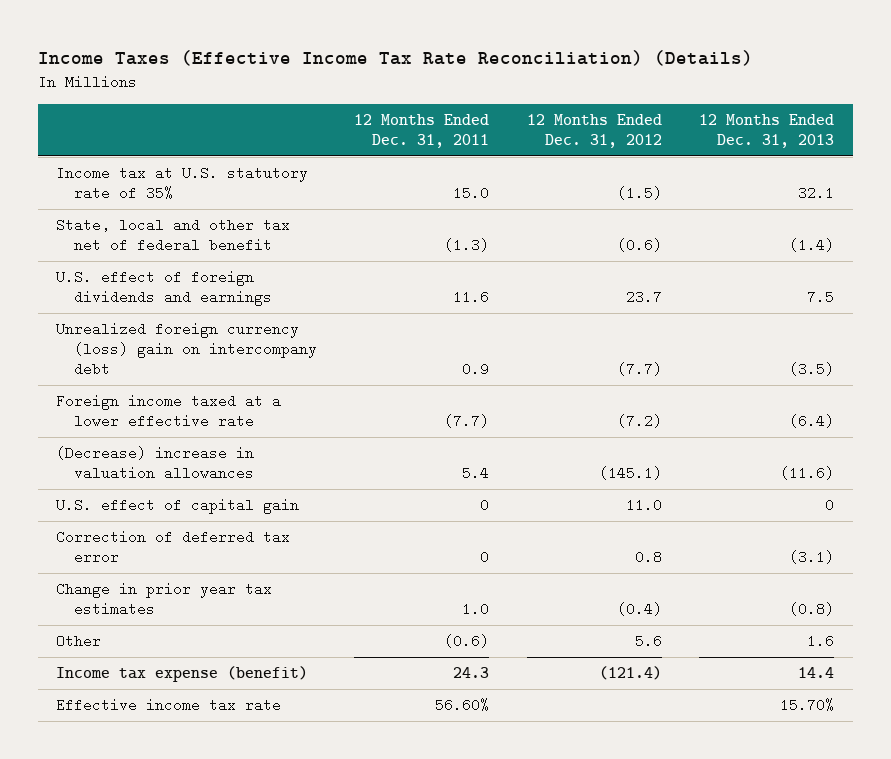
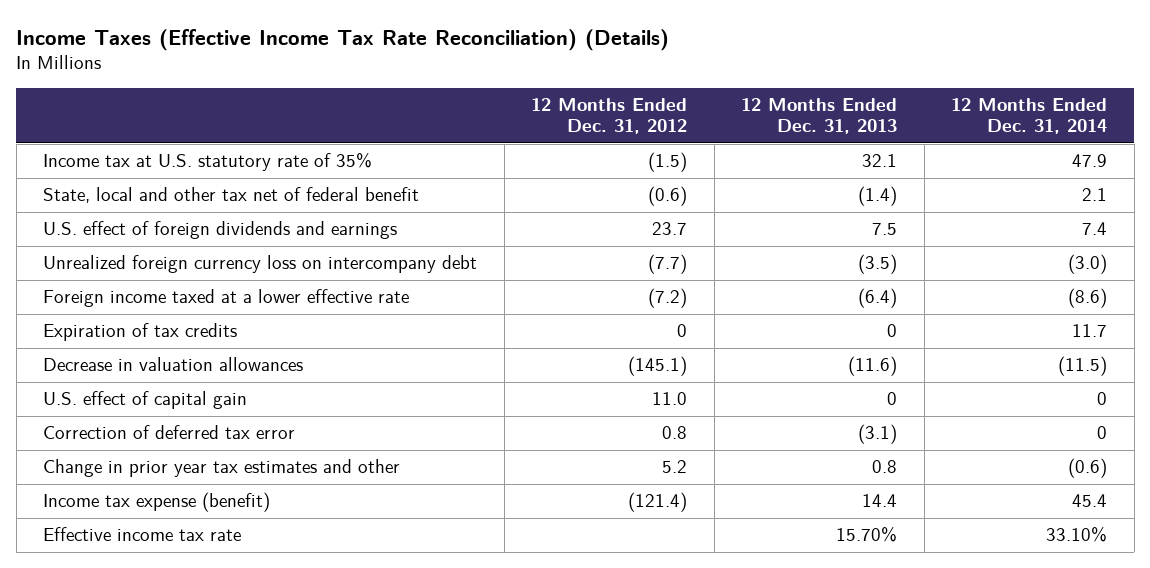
[354,114,490,149] 12 Months Ended Dec. 31, 2011 -> none
none -> [951,97,1108,135] 12 Months Ended Dec. 31, 2014
[56,321,318,377] Unrealized foreign currency (loss) gain on intercompany debt -> [43,255,478,274] Unrealized foreign currency loss on intercompany debt
none -> [43,323,238,342] Expiration of tax credits
[56,445,255,481] (Decrease) increase in valuation allowances -> [43,357,304,372] Decrease in valuation allowances
[56,633,102,648] Other -> none
[56,581,273,617] Change in prior year tax estimates -> [43,459,401,478] Change in prior year tax estimates and other
[616,602,662,617] (0.4) -> [662,460,688,474] 5.2
[789,602,835,617] (0.8) -> [872,460,898,474] 0.8

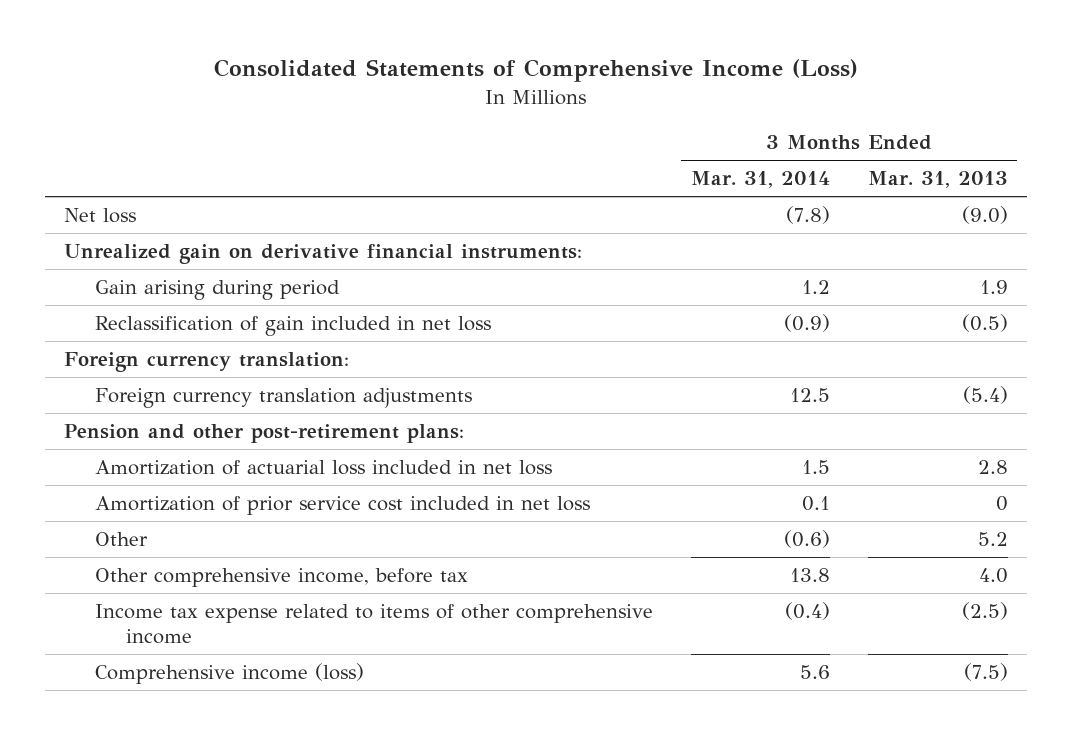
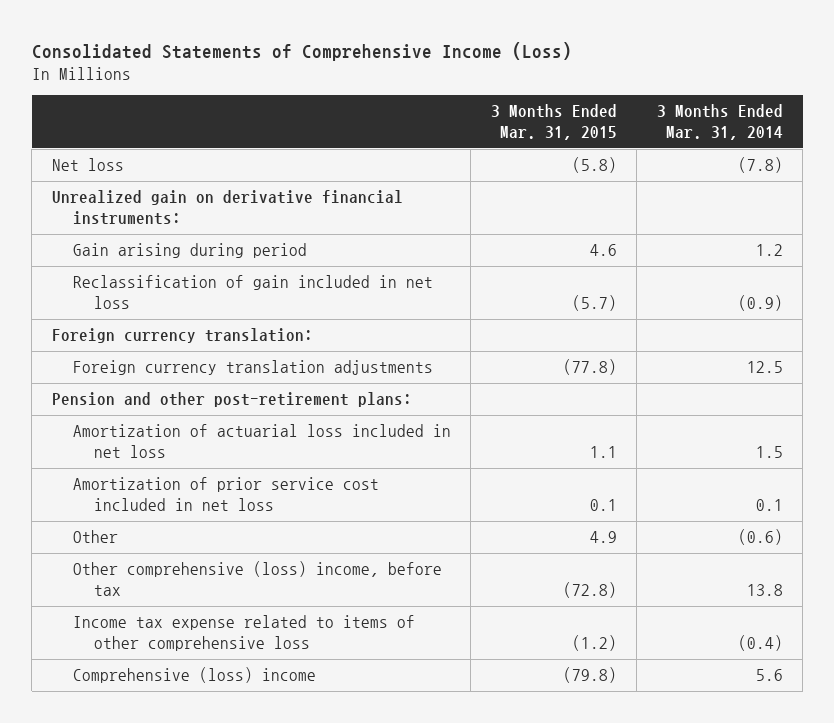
[867,171,1008,189] Mar. 31, 2013 -> none
none -> [490,104,617,140] 3 Months Ended Mar. 31, 2015
[95,568,469,588] Other comprehensive income, before tax -> [72,561,442,596] Other comprehensive (loss) income, before tax
[95,604,654,644] Income tax expense related to items of other comprehensive income -> [72,615,415,651] Income tax expense related to items of other comprehensive loss
[95,663,365,685] Comprehensive income (loss) -> [72,667,316,684] Comprehensive (loss) income

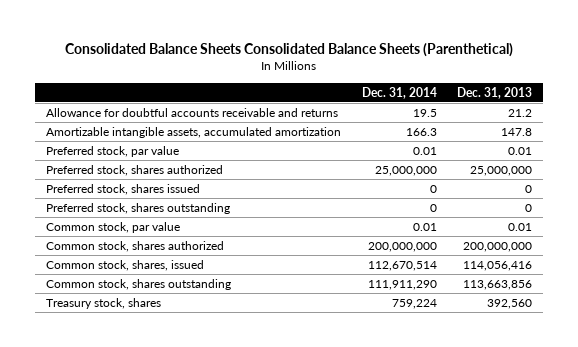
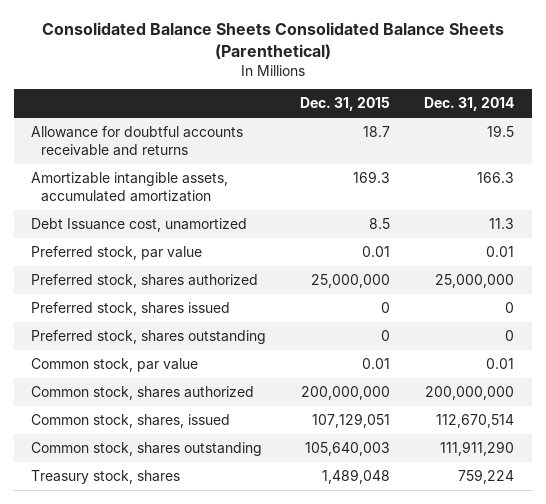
[457,86,533,99] Dec. 31, 2013 -> none
none -> [300,97,391,112] Dec. 31, 2015
none -> [31,218,248,233] Debt Issuance cost, unamortized

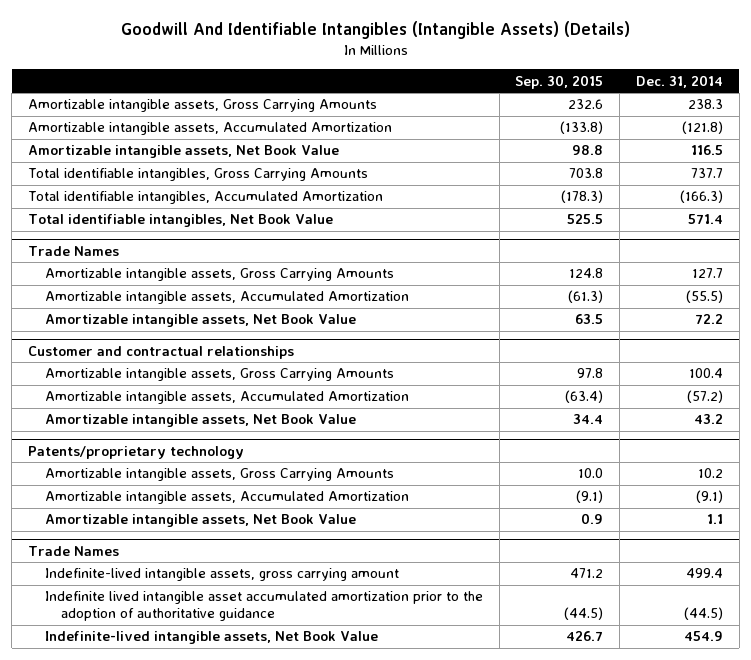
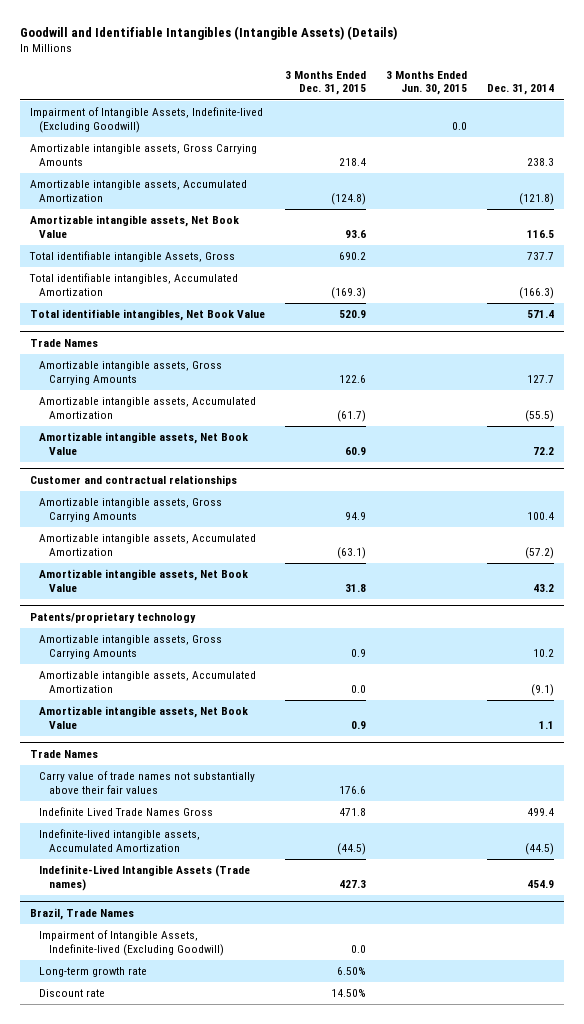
[120,20,630,39] Goodwill And Identifiable Intangibles (Intangible Assets) (Details) -> [19,26,397,41] Goodwill and Identifiable Intangibles (Intangible Assets) (Details)
[515,74,604,89] Sep. 30, 2015 -> none
none -> [284,70,366,96] 3 Months Ended Dec. 31, 2015
none -> [385,70,467,96] 3 Months Ended Jun. 30, 2015
none -> [29,107,263,133] Impairment of Intangible Assets, Indefinite-lived (Excluding Goodwill)
[28,168,369,182] Total identifiable intangibles, Gross Carrying Amounts -> [28,251,235,263] Total identifiable intangible Assets, Gross
none -> [39,771,256,794] Carry value of trade names not substantially above their fair values
[44,568,399,582] Indefinite-lived intangible assets, gross carrying amount -> [39,807,214,817] Indefinite Lived Trade Names Gross
[44,591,483,622] Indefinite lived intangible asset accumulated amortization prior to the adoption of authoritative guidance -> [39,829,201,852] Indefinite-lived intangible assets, Accumulated Amortization
[44,631,378,645] Indefinite-lived intangible assets, Net Book Value -> [39,865,251,891] Indefinite-Lived Intangible Assets (Trade names)
none -> [29,908,134,921] Brazil, Trade Names
none -> [39,930,225,956] Impairment of Intangible Assets, Indefinite-lived (Excluding Goodwill)
none -> [39,967,148,978] Long-term growth rate
none -> [39,989,106,998] Discount rate

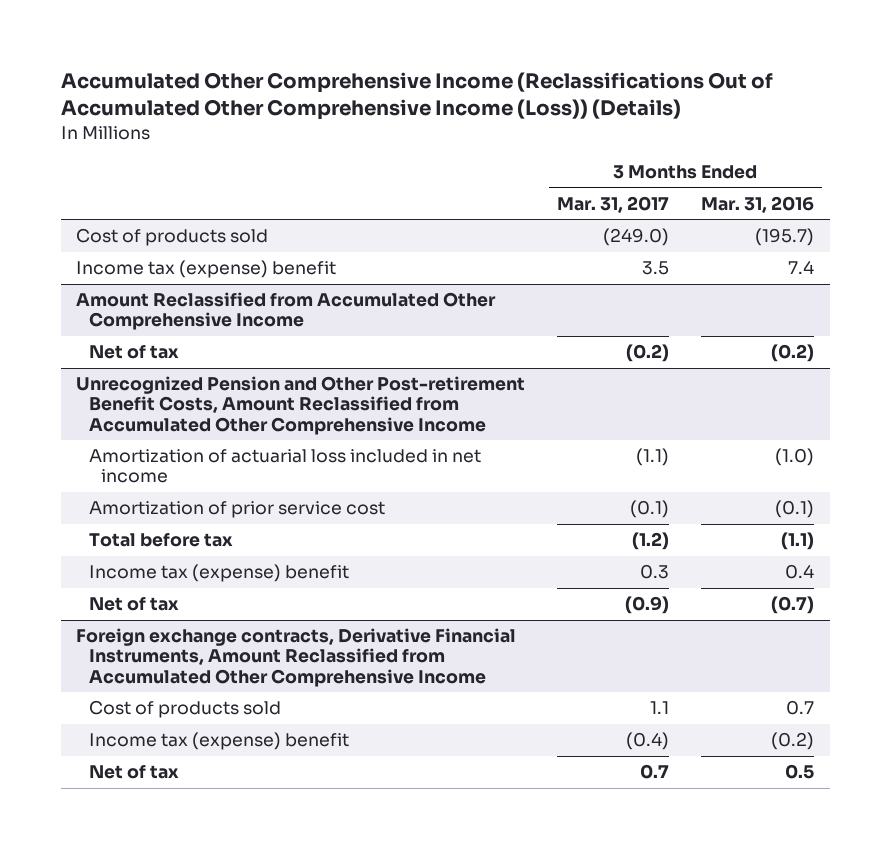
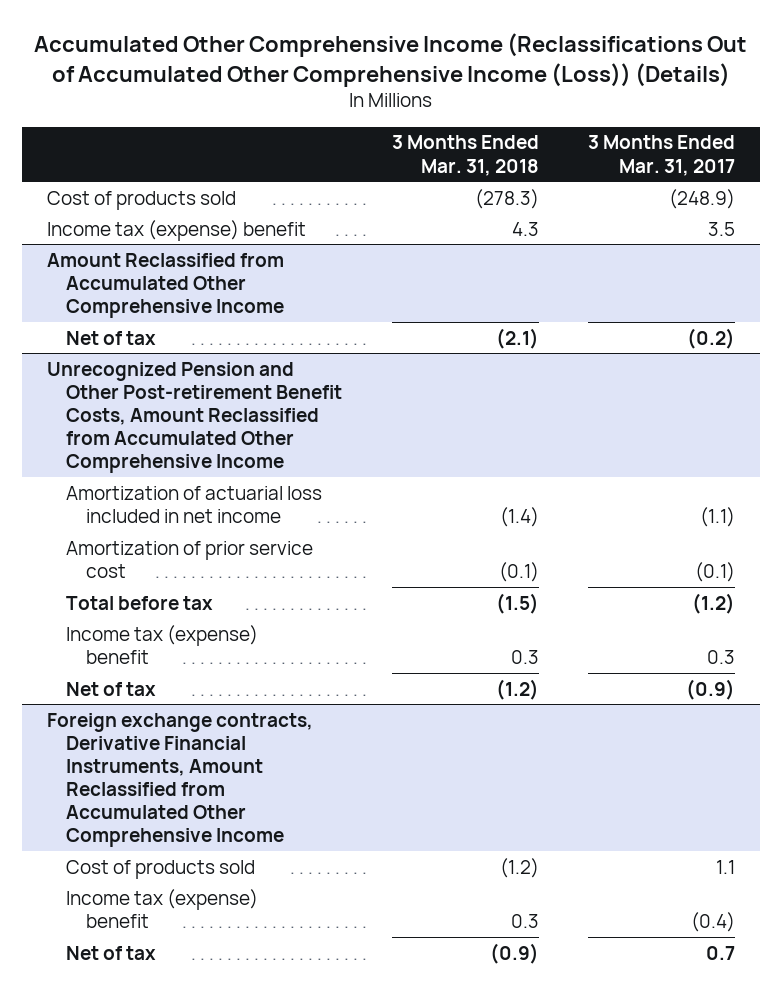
[700,195,814,213] Mar. 31, 2016 -> none
none -> [391,135,539,176] 3 Months Ended Mar. 31, 2018
[603,228,670,247] (249.0) -> [669,188,736,209] (248.9)

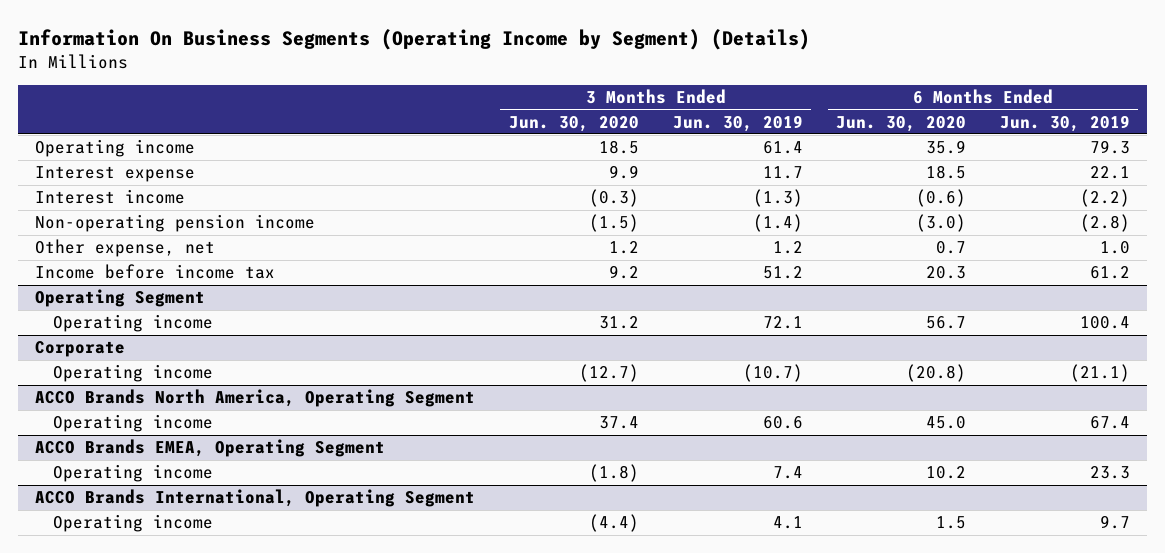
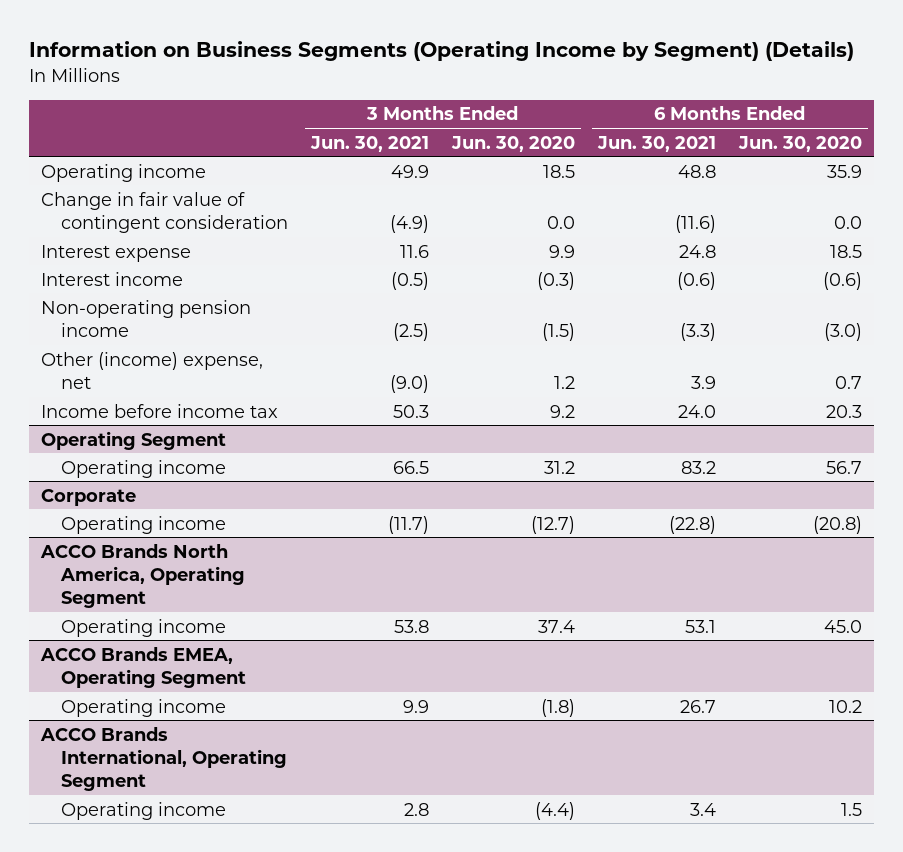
[18,28,811,50] Information On Business Segments (Operating Income by Segment) (Details) -> [29,41,855,62] Information on Business Segments (Operating Income by Segment) (Details)
[672,114,803,132] Jun. 30, 2019 -> none
[999,114,1130,132] Jun. 30, 2019 -> none
none -> [310,135,430,152] Jun. 30, 2021
none -> [597,135,717,152] Jun. 30, 2021
none -> [40,191,289,233] Change in fair value of contingent consideration
[35,239,216,258] Other expense, net -> [40,351,263,389] Other (income) expense, net

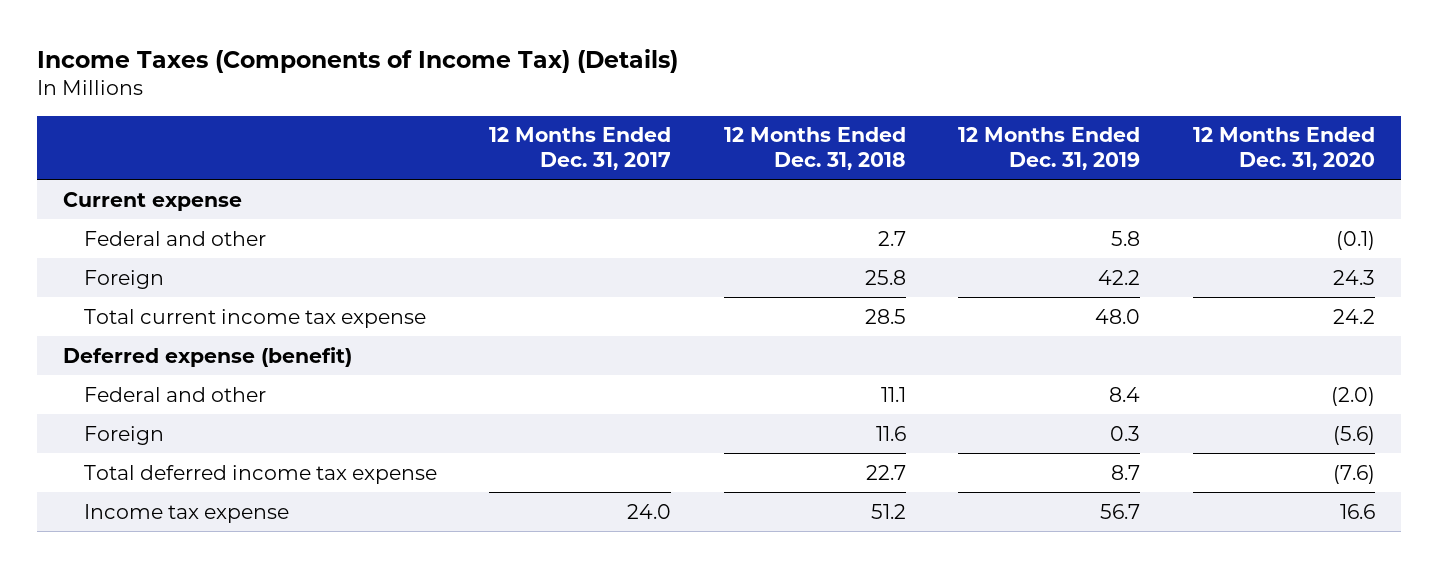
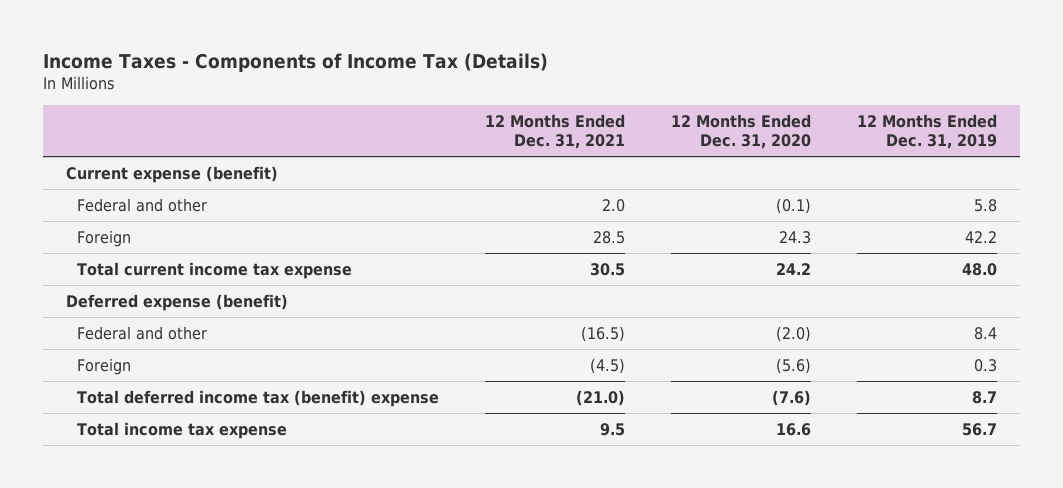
[36,48,678,73] Income Taxes (Components of Income Tax) (Details) -> [42,52,548,72] Income Taxes - Components of Income Tax (Details)
[489,127,672,170] 12 Months Ended Dec. 31, 2017 -> none
[723,127,906,170] 12 Months Ended Dec. 31, 2018 -> none
none -> [484,113,625,150] 12 Months Ended Dec. 31, 2021
[62,191,242,211] Current expense -> [65,165,278,183] Current expense (benefit)
[83,464,437,484] Total deferred income tax expense -> [77,389,440,407] Total deferred income tax (benefit) expense
[83,503,289,523] Income tax expense -> [77,421,288,439] Total income tax expense

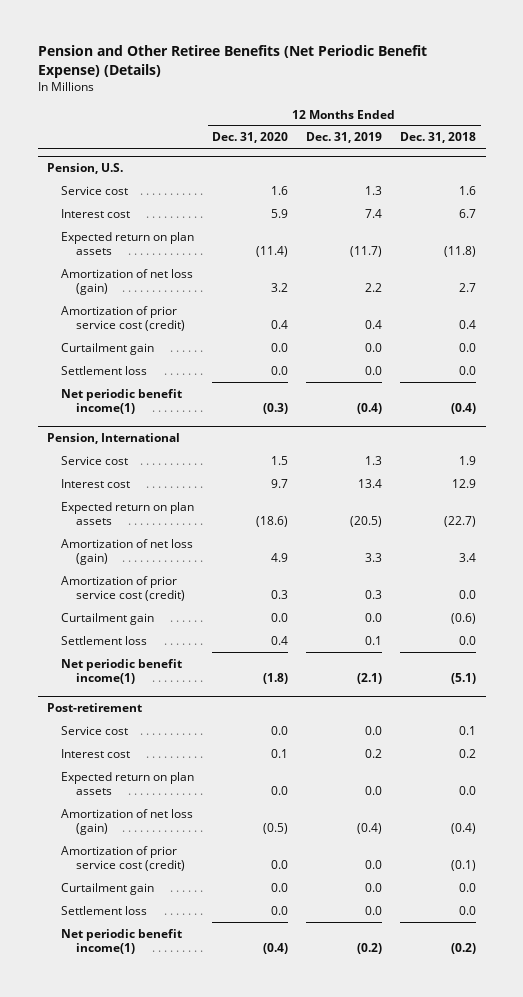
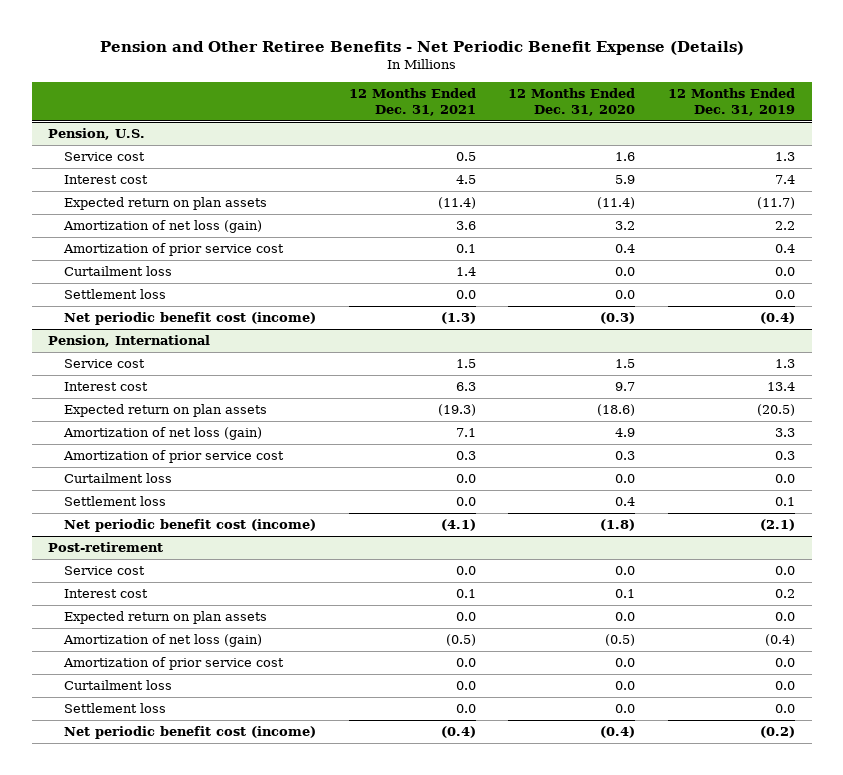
[37,45,427,79] Pension and Other Retiree Benefits (Net Periodic Benefit Expense) (Details) -> [99,40,744,55] Pension and Other Retiree Benefits - Net Periodic Benefit Expense (Details)
[400,132,477,144] Dec. 31, 2018 -> none
none -> [348,88,476,116] 12 Months Ended Dec. 31, 2021
[61,305,185,332] Amortization of prior service cost (credit) -> [62,243,284,257] Amortization of prior service cost
[61,342,155,355] Curtailment gain -> [63,266,172,277] Curtailment loss
[61,388,183,415] Net periodic benefit income(1) -> [63,312,316,326] Net periodic benefit cost (income)
[61,575,185,602] Amortization of prior service cost (credit) -> [62,450,284,464] Amortization of prior service cost
[61,612,155,625] Curtailment gain -> [63,473,172,484] Curtailment loss
[61,658,183,685] Net periodic benefit income(1) -> [63,519,316,533] Net periodic benefit cost (income)
[61,845,185,872] Amortization of prior service cost (credit) -> [62,657,284,671] Amortization of prior service cost
[61,882,155,895] Curtailment gain -> [63,680,172,691] Curtailment loss
[61,928,183,955] Net periodic benefit income(1) -> [63,726,316,740] Net periodic benefit cost (income)

